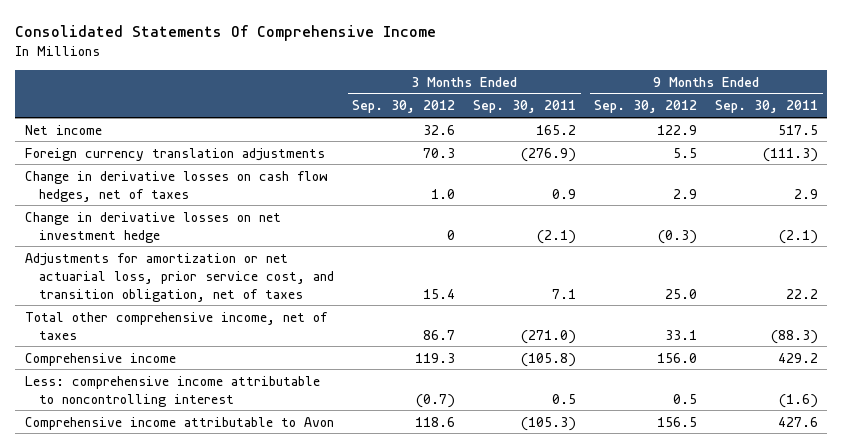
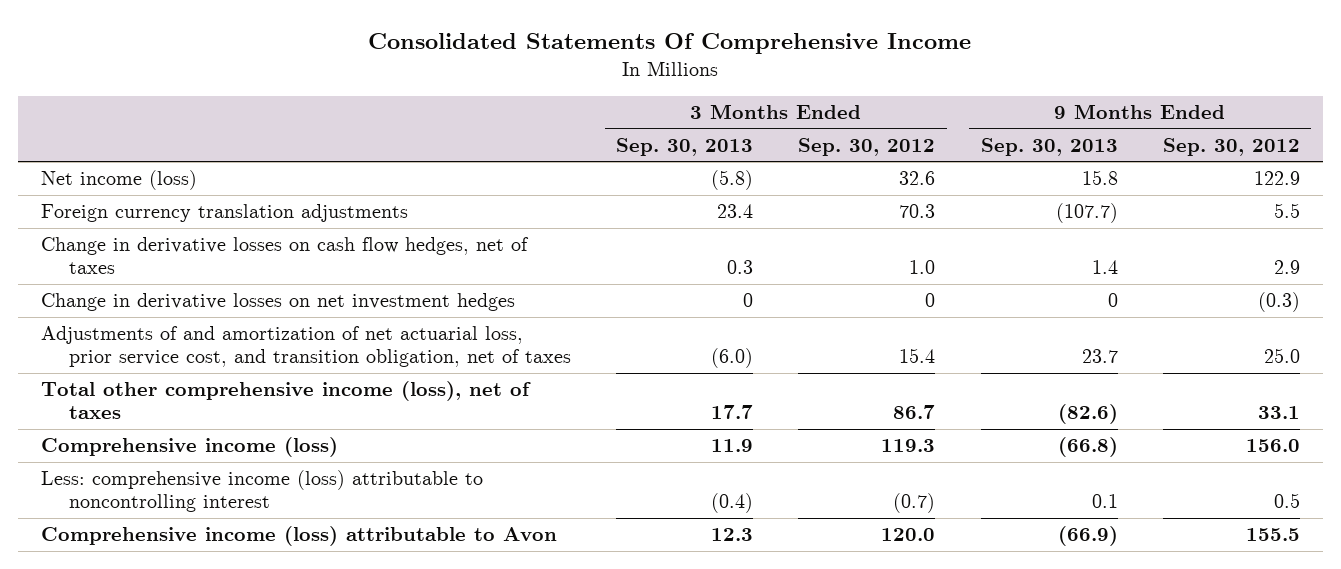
[473,100,577,114] Sep. 30, 2011 -> none
[715,100,819,114] Sep. 30, 2011 -> none
none -> [615,137,753,156] Sep. 30, 2013
none -> [980,137,1118,156] Sep. 30, 2013
[24,124,102,135] Net income -> [40,170,197,191] Net income (loss)
[24,211,281,243] Change in derivative losses on net investment hedge -> [40,293,515,312] Change in derivative losses on net investment hedges
[24,252,335,302] Adjustments for amortization or net actuarial loss, prior service cost, and transition obligation, net of taxes -> [40,326,571,368] Adjustments of and amortization of net actuarial loss, prior service cost, and transition obligation, net of taxes
[24,311,328,340] Total other comprehensive income, net of taxes -> [40,381,531,420] Total other comprehensive income (loss), net of taxes
[24,352,176,366] Comprehensive income -> [40,437,338,458] Comprehensive income (loss)
[24,375,320,407] Less: comprehensive income attributable to noncontrolling interest -> [40,470,483,513] Less: comprehensive income (loss) attributable to noncontrolling interest
[24,416,334,430] Comprehensive income attributable to Avon -> [40,526,557,547] Comprehensive income (loss) attributable to Avon
[415,416,456,427] 118.6 -> [881,528,936,542] 120.0
[657,416,698,427] 156.5 -> [1245,528,1300,542] 155.5

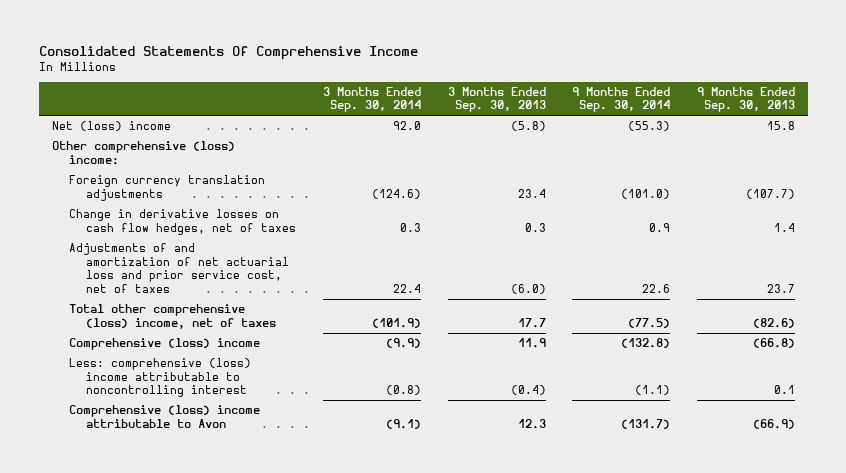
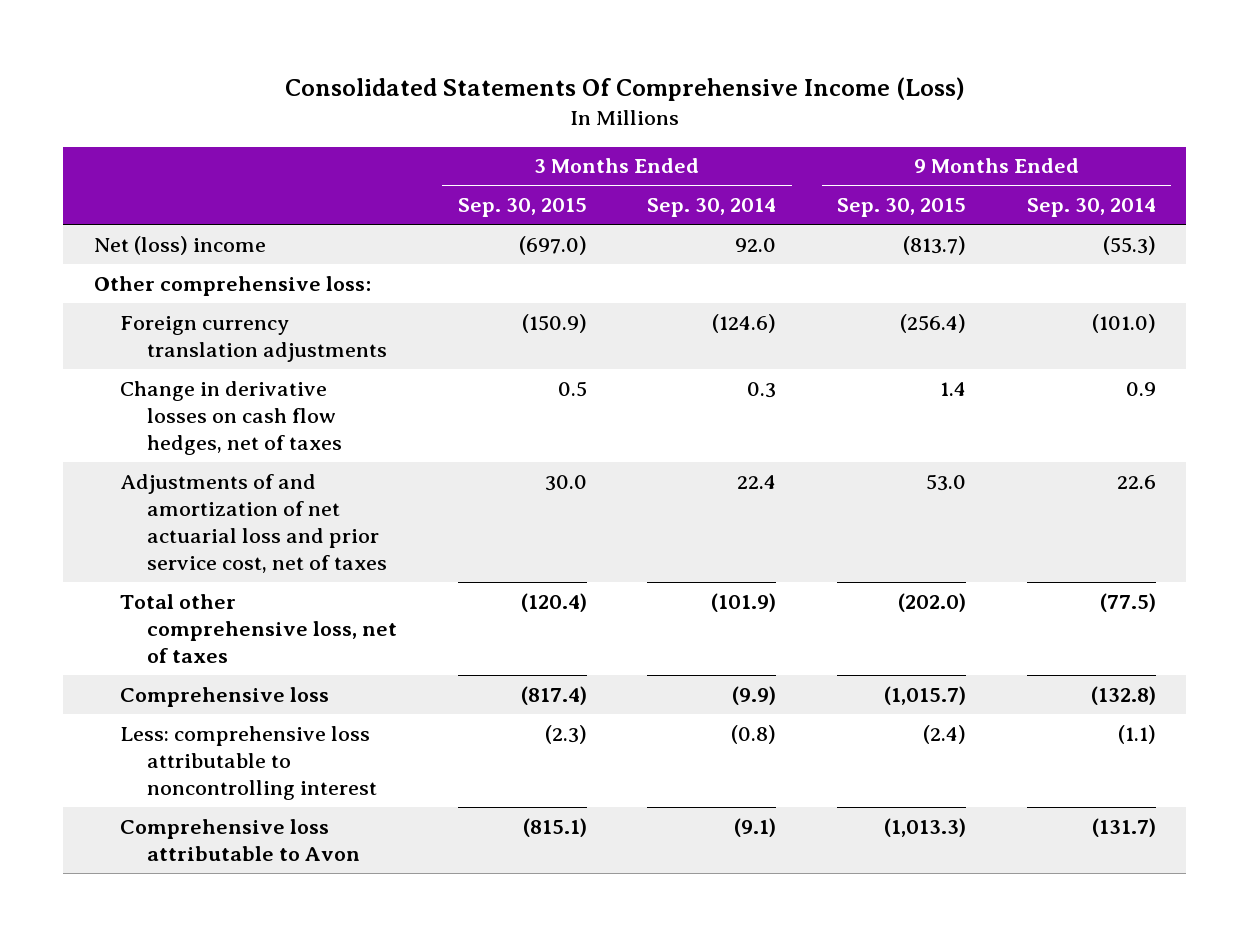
[38,45,418,60] Consolidated Statements Of Comprehensive Income -> [284,77,965,102] Consolidated Statements Of Comprehensive Income (Loss)
[447,86,546,113] 3 Months Ended Sep. 30, 2013 -> none
[696,86,795,113] 9 Months Ended Sep. 30, 2013 -> none
none -> [457,198,587,218] Sep. 30, 2015
none -> [837,198,967,218] Sep. 30, 2015
[51,141,235,165] Other comprehensive (loss) income: -> [93,275,371,296] Other comprehensive loss:
[69,304,277,329] Total other comprehensive (loss) income, net of taxes -> [120,593,397,663] Total other comprehensive loss, net of taxes
[69,338,261,351] Comprehensive (loss) income -> [120,686,330,707] Comprehensive loss
[69,358,252,398] Less: comprehensive (loss) income attributable to noncontrolling interest -> [120,725,377,800] Less: comprehensive loss attributable to noncontrolling interest
[69,405,261,428] Comprehensive (loss) income attributable to Avon -> [120,818,360,861] Comprehensive loss attributable to Avon

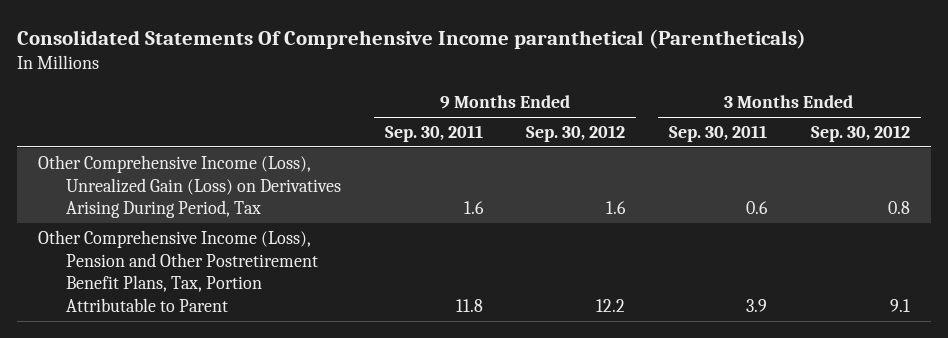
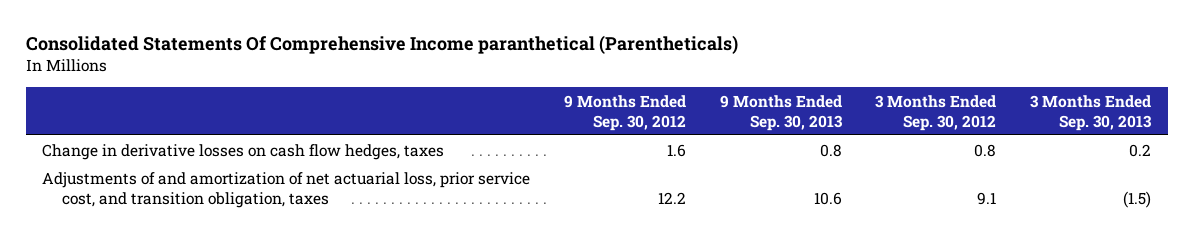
[384,125,483,143] Sep. 30, 2011 -> none
[669,125,768,143] Sep. 30, 2011 -> none
none -> [719,94,843,131] 9 Months Ended Sep. 30, 2013
none -> [1030,94,1153,131] 3 Months Ended Sep. 30, 2013
[38,155,342,219] Other Comprehensive Income (Loss), Unrealized Gain (Loss) on Derivatives Arising During Period, Tax -> [42,143,445,160] Change in derivative losses on cash flow hedges, taxes
[38,230,319,312] Other Comprehensive Income (Loss), Pension and Other Postretirement Benefit Plans, Tax, Portion Attributable to Parent -> [42,171,531,208] Adjustments of and amortization of net actuarial loss, prior service cost, and transition obligation, taxes

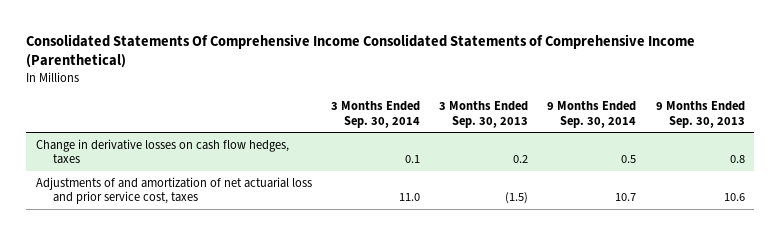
[25,34,738,54] Consolidated Statements Of Comprehensive Income paranthetical (Parentheticals) -> [25,33,695,69] Consolidated Statements Of Comprehensive Income Consolidated Statements of Comprehensive Income (Parenthetical)
[564,94,687,131] 9 Months Ended Sep. 30, 2012 -> none
[875,94,997,131] 3 Months Ended Sep. 30, 2012 -> none
none -> [330,101,420,129] 3 Months Ended Sep. 30, 2014
none -> [547,101,637,129] 9 Months Ended Sep. 30, 2014
[42,171,531,208] Adjustments of and amortization of net actuarial loss, prior service cost, and transition obligation, taxes -> [35,176,312,205] Adjustments of and amortization of net actuarial loss and prior service cost, taxes

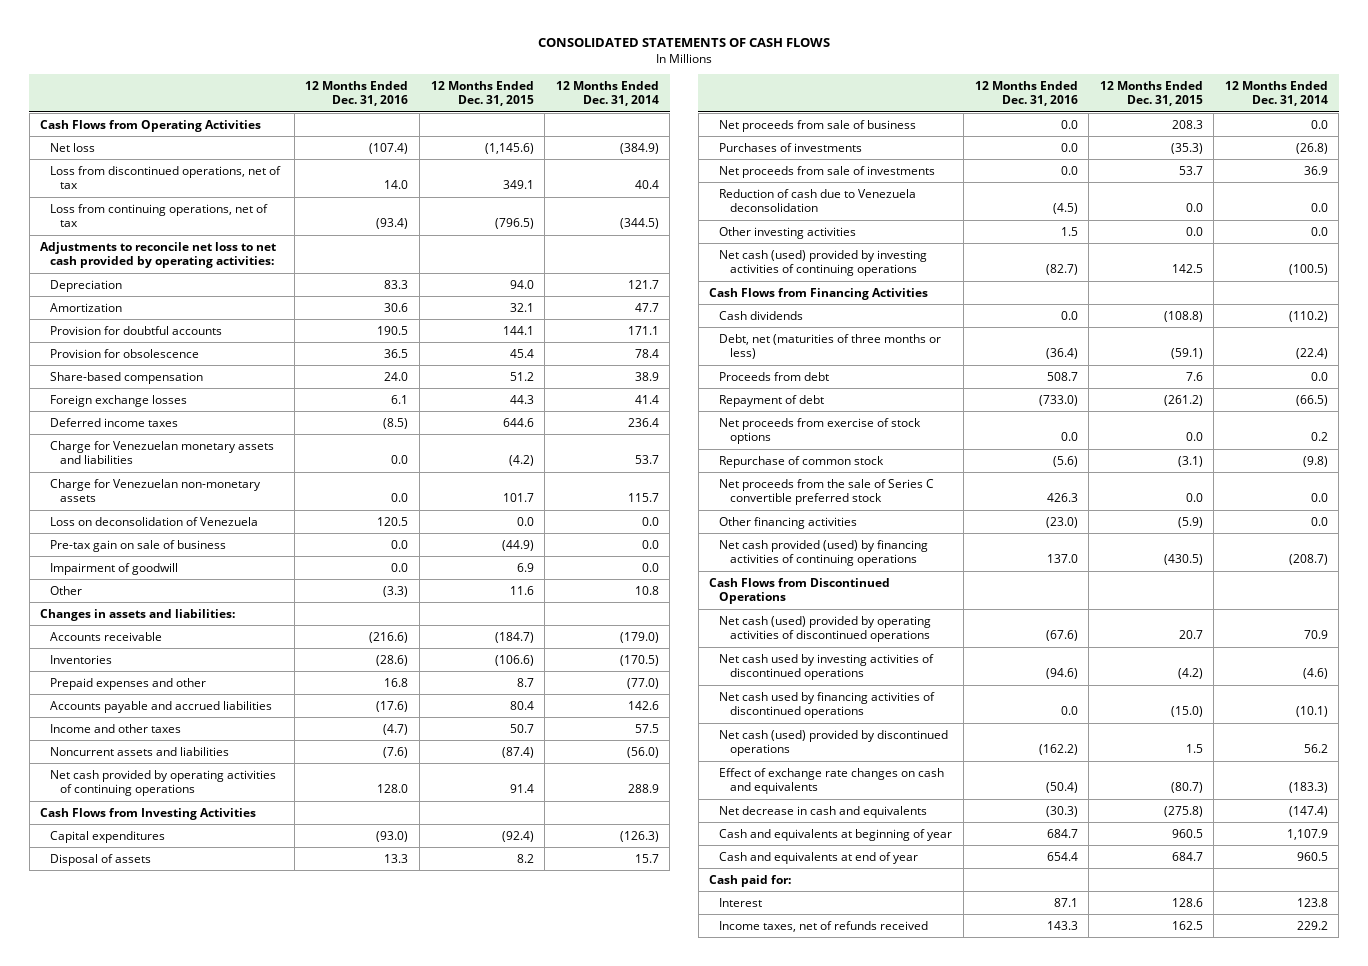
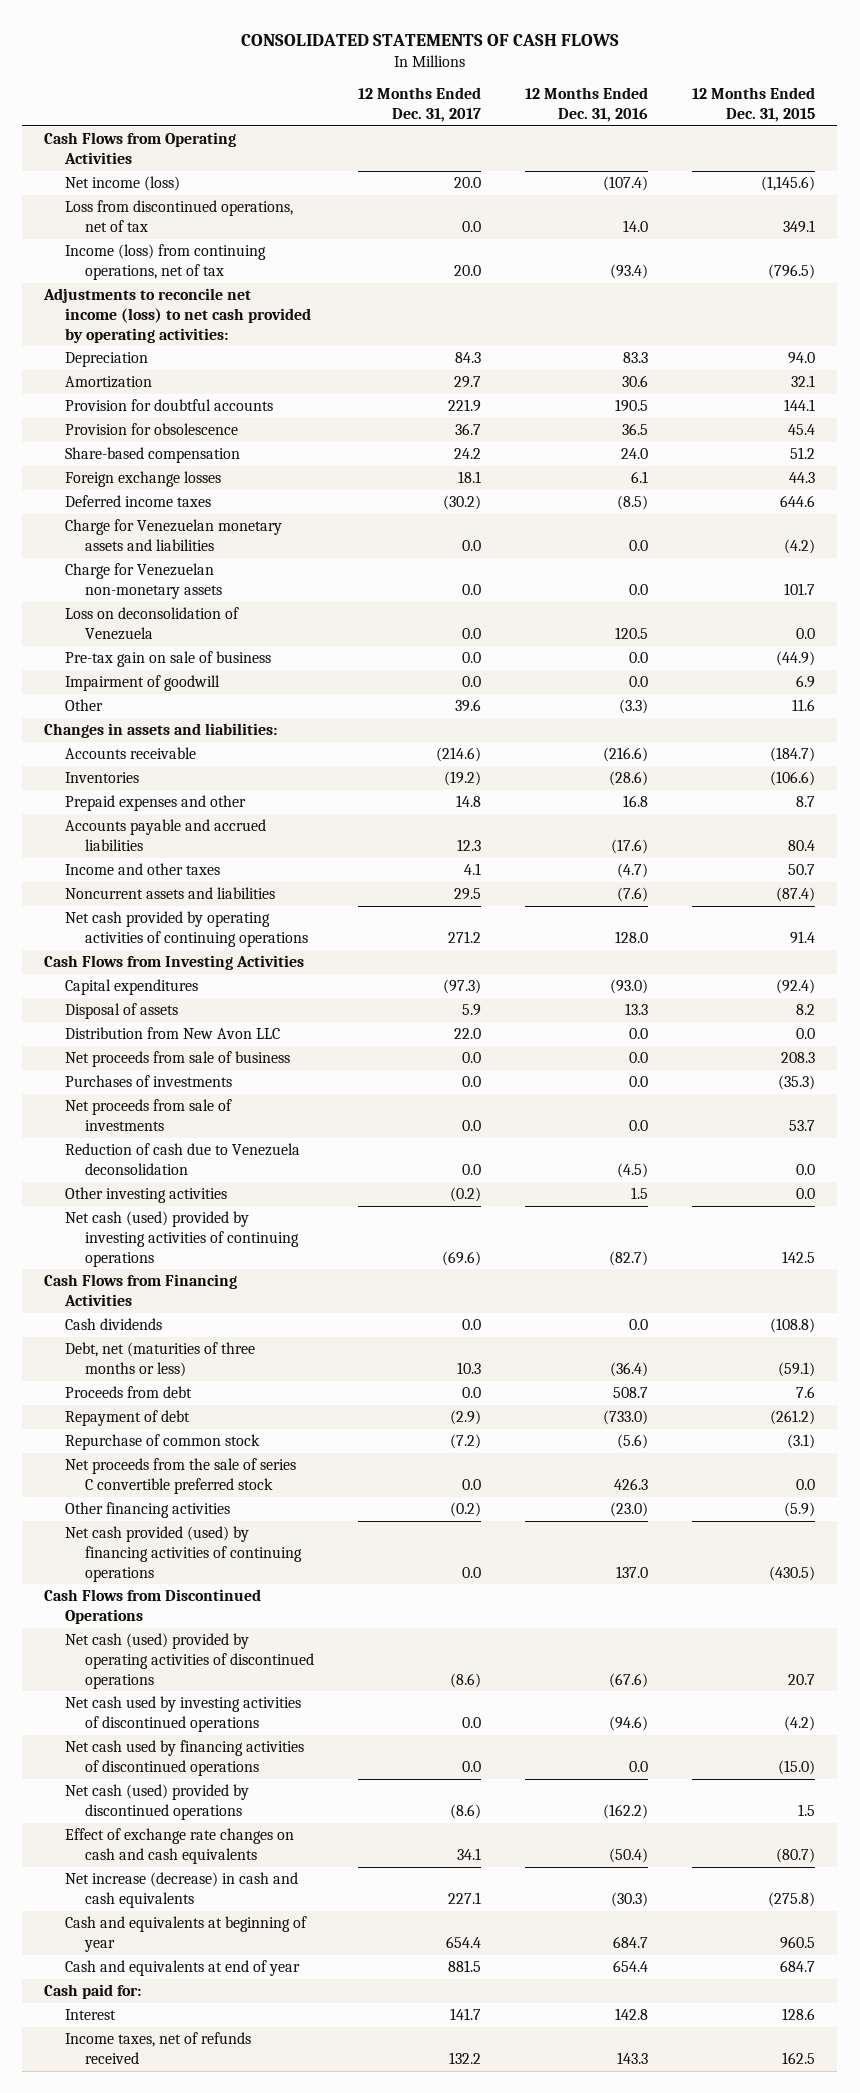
[555,80,659,107] 12 Months Ended Dec. 31, 2014 -> none
none -> [357,87,481,123] 12 Months Ended Dec. 31, 2017
[50,142,96,152] Net loss -> [64,176,180,192] Net income (loss)
[50,203,269,228] Loss from continuing operations, net of tax -> [64,244,266,280] Income (loss) from continuing operations, net of tax
[40,241,277,269] Adjustments to reconcile net loss to net cash provided by operating activities: -> [43,288,311,343] Adjustments to reconcile net income (loss) to net cash provided by operating activities:
none -> [64,1027,280,1040] Distribution from New Avon LLC
[719,417,922,445] Net proceeds from exercise of stock options -> none
[719,478,935,506] Net proceeds from the sale of Series C convertible preferred stock -> [64,1458,296,1494] Net proceeds from the sale of series C convertible preferred stock
[719,767,945,795] Effect of exchange rate changes on cash and equivalents -> [64,1828,294,1864] Effect of exchange rate changes on cash and cash equivalents
[719,805,928,818] Net decrease in cash and equivalents -> [64,1872,298,1908] Net increase (decrease) in cash and cash equivalents
[1053,897,1078,907] 87.1 -> [614,2008,648,2021] 142.8

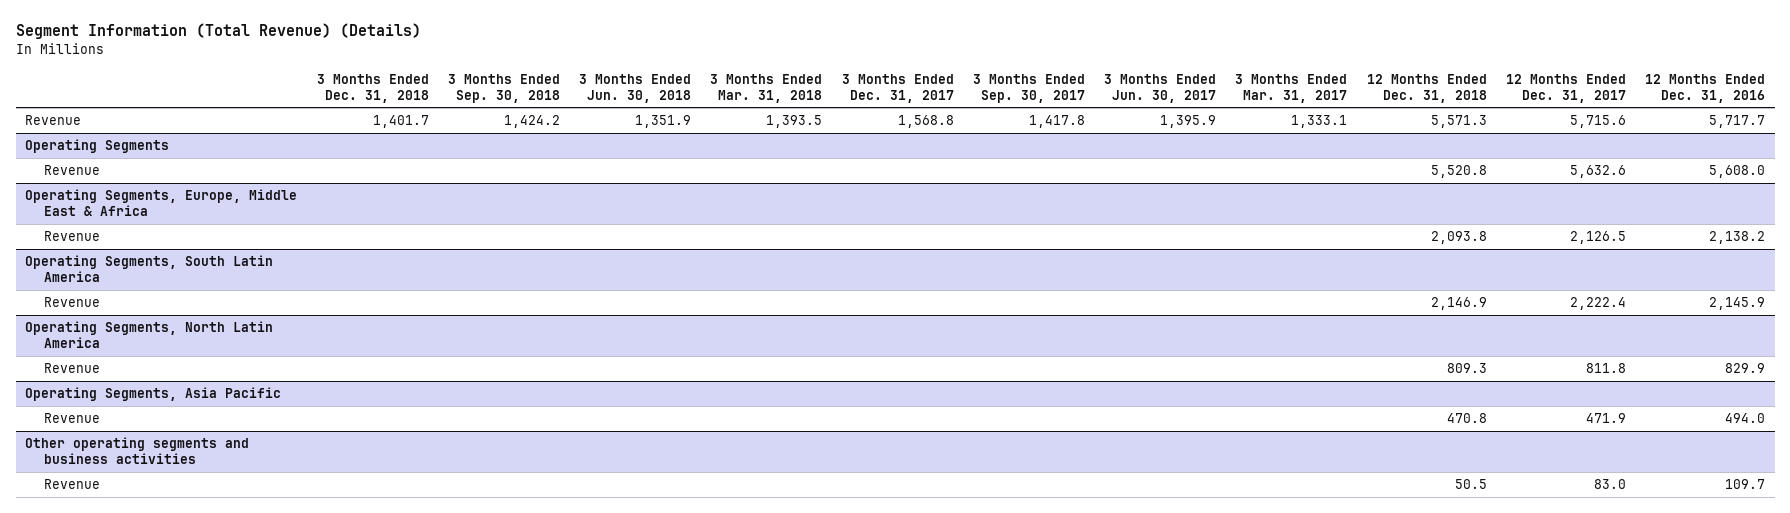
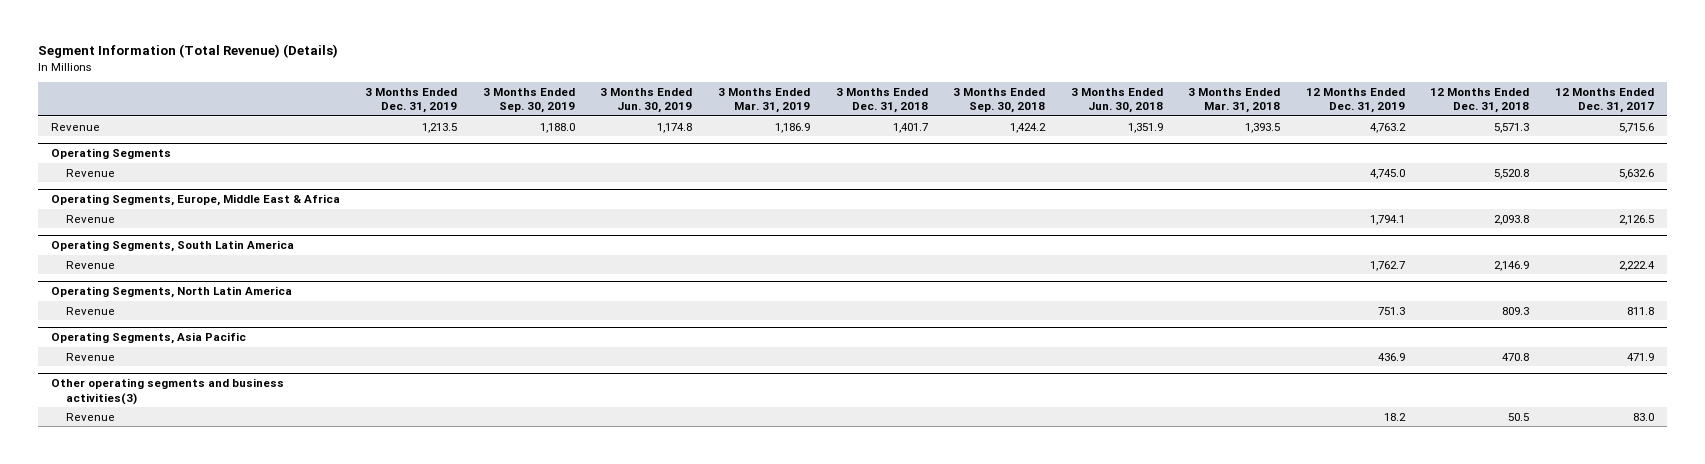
[841,74,954,103] 3 Months Ended Dec. 31, 2017 -> none
[972,74,1085,103] 3 Months Ended Sep. 30, 2017 -> none
[1104,74,1217,103] 3 Months Ended Jun. 30, 2017 -> none
[1235,74,1348,103] 3 Months Ended Mar. 31, 2017 -> none
[1645,74,1766,103] 12 Months Ended Dec. 31, 2016 -> none
none -> [365,87,458,114] 3 Months Ended Dec. 31, 2019
none -> [482,87,575,114] 3 Months Ended Sep. 30, 2019
none -> [600,87,693,114] 3 Months Ended Jun. 30, 2019
none -> [718,87,811,114] 3 Months Ended Mar. 31, 2019
none -> [1305,87,1405,114] 12 Months Ended Dec. 31, 2019
[25,437,250,464] Other operating segments and business activities -> [50,378,284,405] Other operating segments and business activities(3)

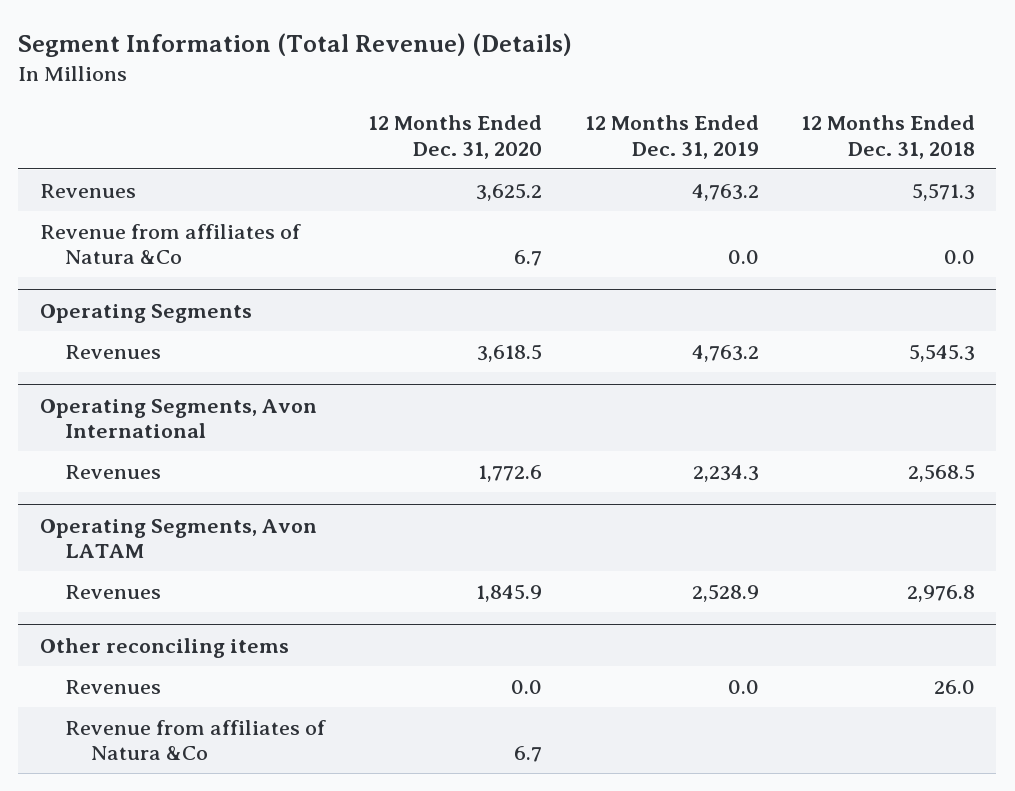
[365,87,458,114] 3 Months Ended Dec. 31, 2019 -> none
[482,87,575,114] 3 Months Ended Sep. 30, 2019 -> none
[600,87,693,114] 3 Months Ended Jun. 30, 2019 -> none
[718,87,811,114] 3 Months Ended Mar. 31, 2019 -> none
[835,87,928,114] 3 Months Ended Dec. 31, 2018 -> none
[953,87,1046,114] 3 Months Ended Sep. 30, 2018 -> none
[1070,87,1163,114] 3 Months Ended Jun. 30, 2018 -> none
[1188,87,1281,114] 3 Months Ended Mar. 31, 2018 -> none
[1555,87,1655,114] 12 Months Ended Dec. 31, 2017 -> none
none -> [368,114,543,159] 12 Months Ended Dec. 31, 2020
[50,122,100,131] Revenue -> [39,183,136,198] Revenues
none -> [39,223,301,265] Revenue from affiliates of Natura &Co
[65,168,115,177] Revenue -> none
[50,194,340,207] Operating Segments, Europe, Middle East & Africa -> none
[65,214,115,223] Revenue -> none
[50,240,294,253] Operating Segments, South Latin America -> none
[65,260,115,269] Revenue -> none
[50,286,292,299] Operating Segments, North Latin America -> none
[65,306,115,315] Revenue -> none
[50,332,246,345] Operating Segments, Asia Pacific -> none
[65,352,115,361] Revenue -> none
[65,412,115,421] Revenue -> none
none -> [65,344,162,359] Revenues
none -> [39,398,317,439] Operating Segments, Avon International
none -> [65,464,162,479] Revenues
none -> [39,518,317,559] Operating Segments, Avon LATAM
none -> [65,584,162,599] Revenues
[50,378,284,405] Other operating segments and business activities(3) -> [39,637,289,658] Other reconciling items
none -> [65,679,162,694] Revenues
none -> [65,719,327,761] Revenue from affiliates of Natura &Co

